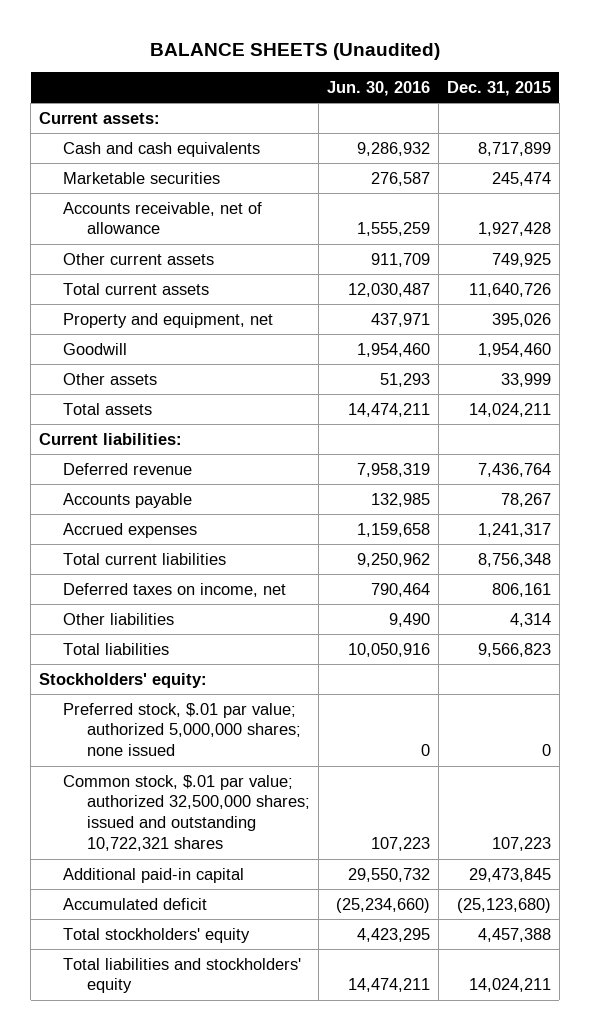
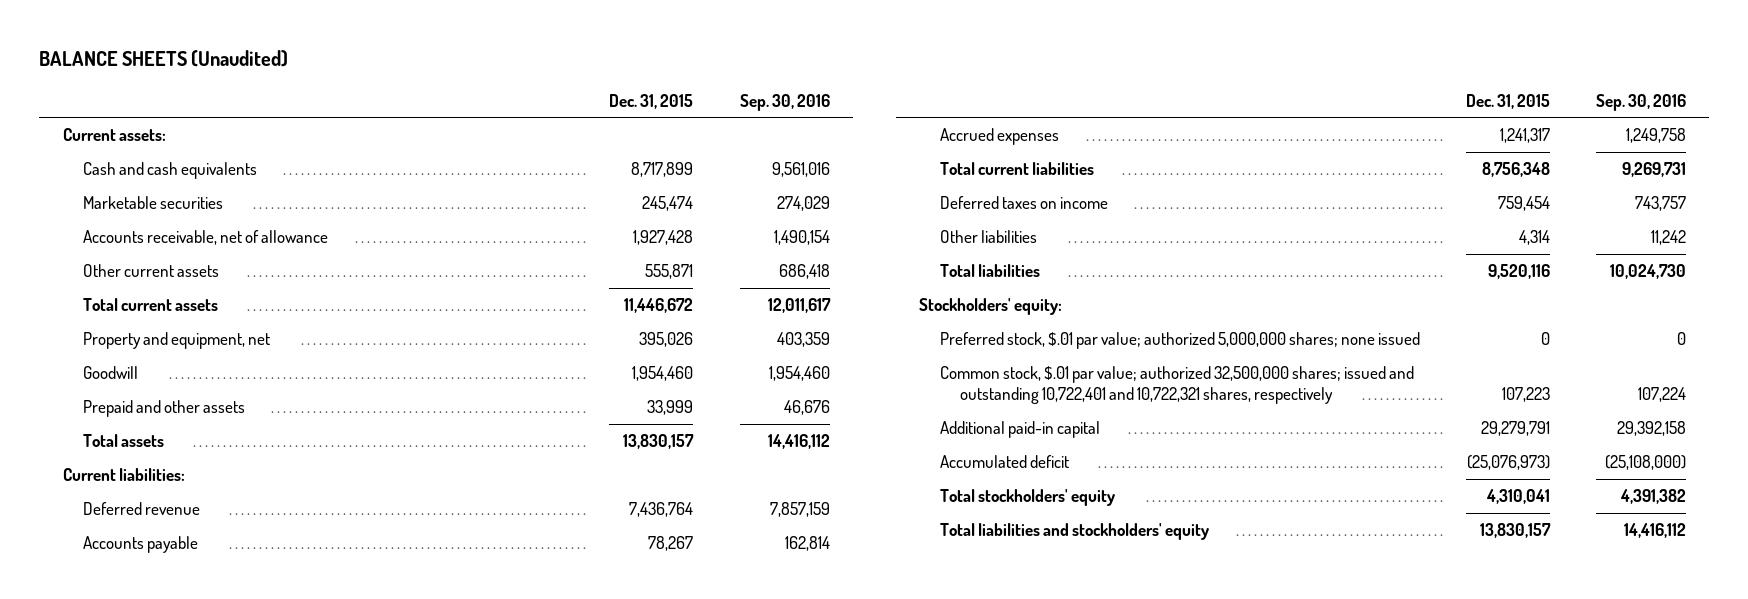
[326,80,430,96] Jun. 30, 2016 -> none
none -> [739,93,830,111] Sep. 30, 2016
[491,252,551,267] 749,925 -> [645,264,694,280] 555,871
[468,282,551,297] 11,640,726 -> [624,298,694,314] 11,446,672
[62,372,157,385] Other assets -> [83,400,246,418] Prepaid and other assets
[468,402,551,417] 14,024,211 -> [623,434,695,450] 13,830,157
[62,582,286,597] Deferred taxes on income, net -> [939,196,1108,210] Deferred taxes on income
[491,582,551,597] 806,161 -> [1497,196,1550,212] 759,454
[477,642,551,657] 9,566,823 -> [1487,264,1550,280] 9,520,116
[62,774,310,852] Common stock, $.01 par value; authorized 32,500,000 shares; issued and outstanding 10,722,321 shares -> [939,366,1414,405] Common stock, $.01 par value; authorized 32,500,000 shares; issued and outstanding 10,722,401 and 10,722,321 shares, respectively
[468,867,551,882] 29,473,845 -> [1480,421,1550,437] 29,279,791
[456,897,551,913] (25,123,680) -> [1466,455,1550,471] (25,076,973)
[477,927,551,942] 4,457,388 -> [1485,489,1550,505] 4,310,041
[468,978,551,993] 14,024,211 -> [1479,523,1551,539] 13,830,157

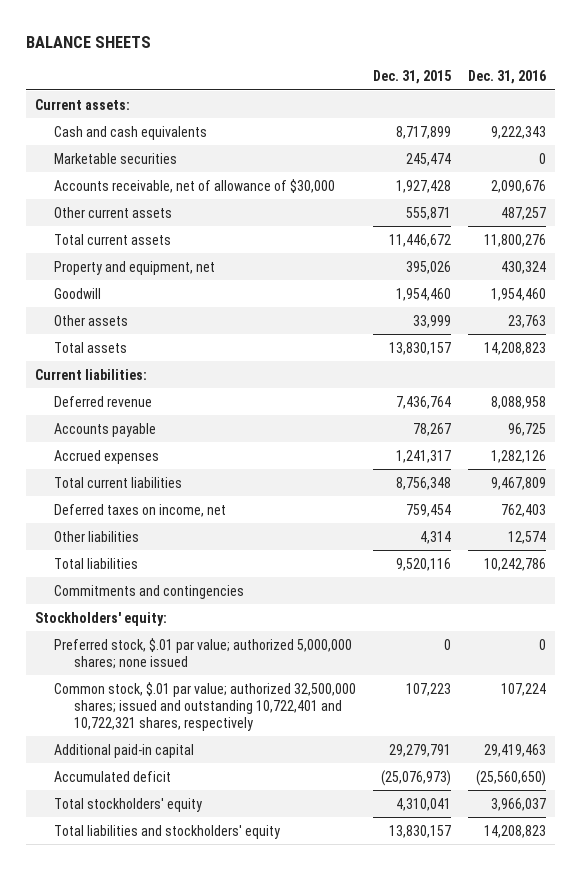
[39,50,289,68] BALANCE SHEETS (Unaudited) -> [26,36,152,49] BALANCE SHEETS
[739,93,830,111] Sep. 30, 2016 -> none
none -> [468,69,547,84] Dec. 31, 2016
[83,230,329,246] Accounts receivable, net of allowance -> [54,178,336,193] Accounts receivable, net of allowance of $30,000
[83,400,246,418] Prepaid and other assets -> [54,314,129,326] Other assets
[939,196,1108,210] Deferred taxes on income -> [54,503,227,517] Deferred taxes on income, net
none -> [54,584,245,599] Commitments and contingencies

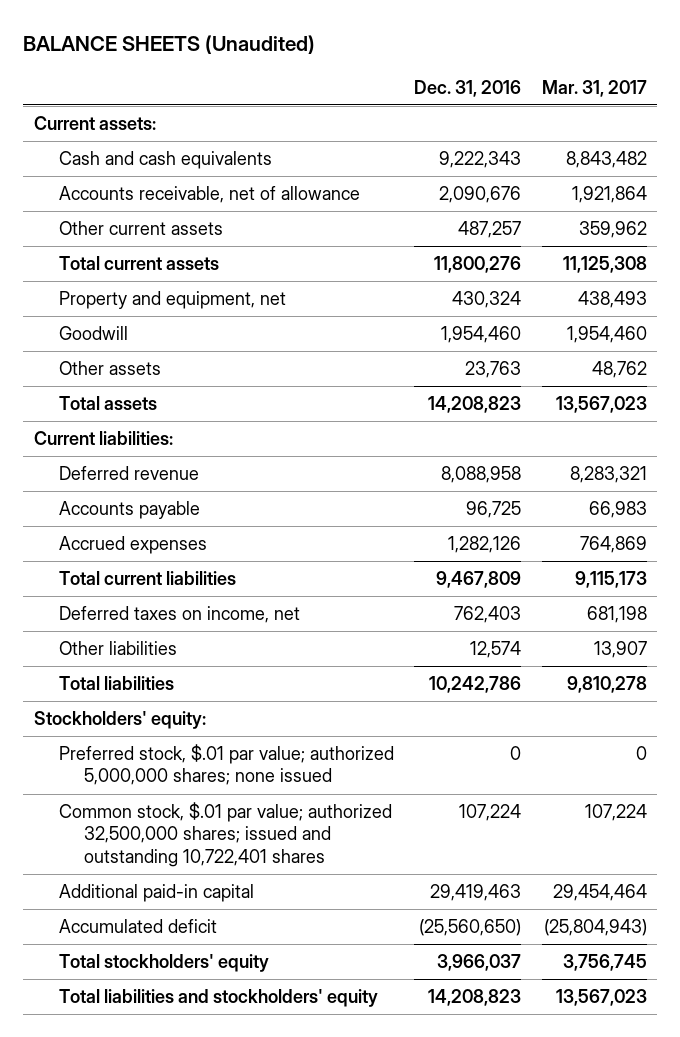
[26,36,152,49] BALANCE SHEETS -> [23,35,316,55] BALANCE SHEETS (Unaudited)
[373,69,452,84] Dec. 31, 2015 -> none
none -> [541,79,647,97] Mar. 31, 2017
[54,152,178,164] Marketable securities -> none
[54,178,336,193] Accounts receivable, net of allowance of $30,000 -> [58,186,360,204] Accounts receivable, net of allowance
[54,584,245,599] Commitments and contingencies -> none
[54,681,357,731] Common stock, $.01 par value; authorized 32,500,000 shares; issued and outstanding 10,722,401 and 10,722,321 shares, respectively -> [58,802,392,867] Common stock, $.01 par value; authorized 32,500,000 shares; issued and outstanding 10,722,401 shares

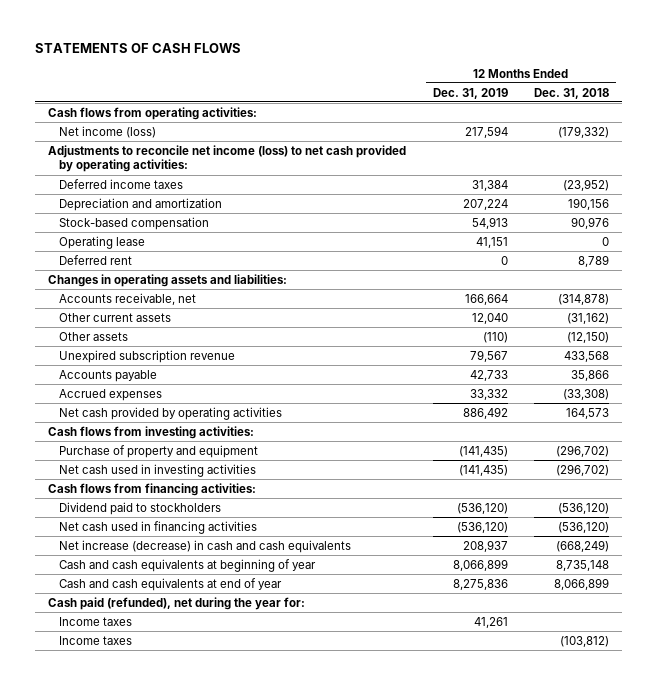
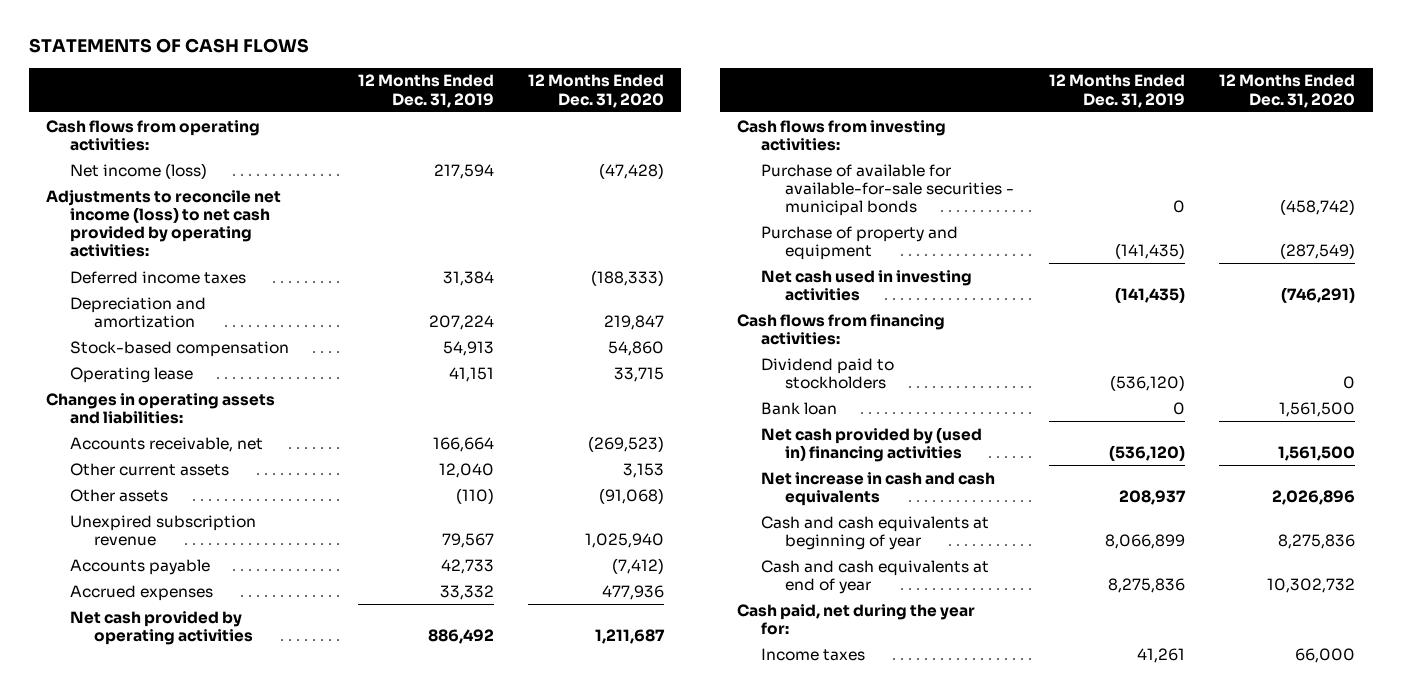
[534,87,610,99] Dec. 31, 2018 -> none
none -> [528,74,665,108] 12 Months Ended Dec. 31, 2020
[58,254,132,265] Deferred rent -> none
none -> [761,163,1015,217] Purchase of available for available-for-sale securities - municipal bonds
none -> [761,401,838,415] Bank loan
[58,520,257,534] Net cash used in financing activities -> [761,426,983,462] Net cash provided by (used in) financing activities
[58,539,351,553] Net increase (decrease) in cash and cash equivalents -> [761,471,996,506] Net increase in cash and cash equivalents
[48,596,306,610] Cash paid (refunded), net during the year for: -> [737,603,976,635] Cash paid, net during the year for:
[58,635,132,645] Income taxes -> none

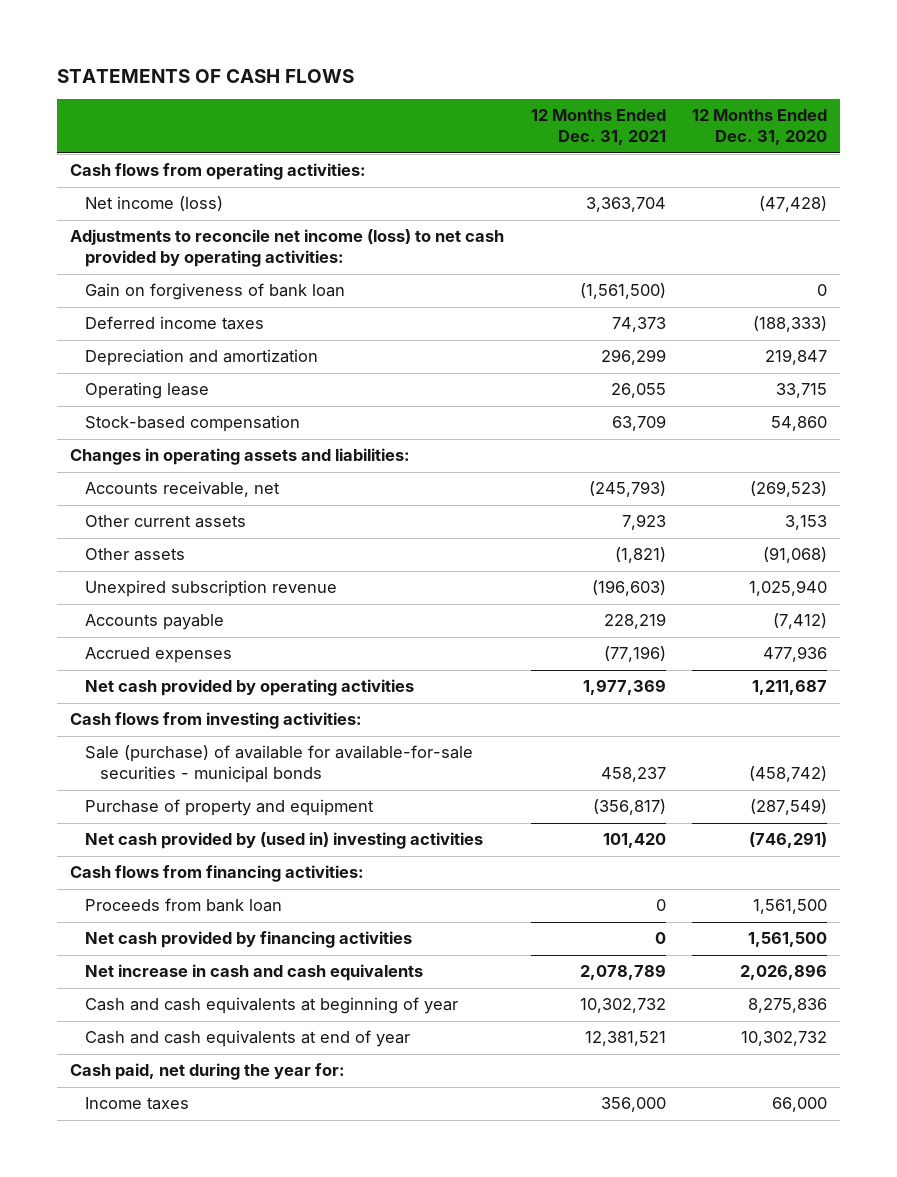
[357,74,494,108] 12 Months Ended Dec. 31, 2019 -> none
none -> [530,109,666,146] 12 Months Ended Dec. 31, 2021
none -> [85,283,346,301] Gain on forgiveness of bank loan
[69,340,289,357] Stock-based compensation -> [85,415,301,433] Stock-based compensation
[761,163,1015,217] Purchase of available for available-for-sale securities - municipal bonds -> [85,745,474,784] Sale (purchase) of available for available-for-sale securities - municipal bonds
[761,269,973,301] Net cash used in investing activities -> [85,832,484,850] Net cash provided by (used in) investing activities
[761,357,895,389] Dividend paid to stockholders -> none
[761,401,838,415] Bank loan -> [85,898,283,913] Proceeds from bank loan
[761,426,983,462] Net cash provided by (used in) financing activities -> [85,931,413,949] Net cash provided by financing activities

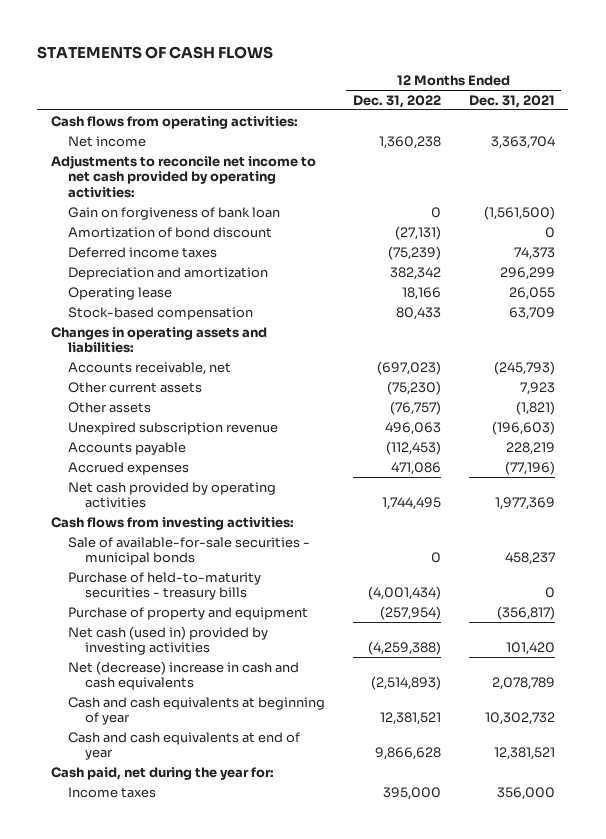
[692,109,828,146] 12 Months Ended Dec. 31, 2020 -> none
none -> [352,94,441,108] Dec. 31, 2022
[85,196,224,212] Net income (loss) -> [68,135,147,147] Net income
[70,229,505,268] Adjustments to reconcile net income (loss) to net cash provided by operating activities: -> [51,154,317,198] Adjustments to reconcile net income to net cash provided by operating activities:
none -> [68,226,273,238] Amortization of bond discount
[85,745,474,784] Sale (purchase) of available for available-for-sale securities - municipal bonds -> [68,536,311,566] Sale of available-for-sale securities - municipal bonds
none -> [68,571,262,601] Purchase of held-to-maturity securities - treasury bills
[70,865,365,883] Cash flows from financing activities: -> none
[85,898,283,913] Proceeds from bank loan -> none
[85,931,413,949] Net cash provided by financing activities -> none
[85,832,484,850] Net cash provided by (used in) investing activities -> [68,625,269,656] Net cash (used in) provided by investing activities
[85,964,424,982] Net increase in cash and cash equivalents -> [68,660,300,691] Net (decrease) increase in cash and cash equivalents

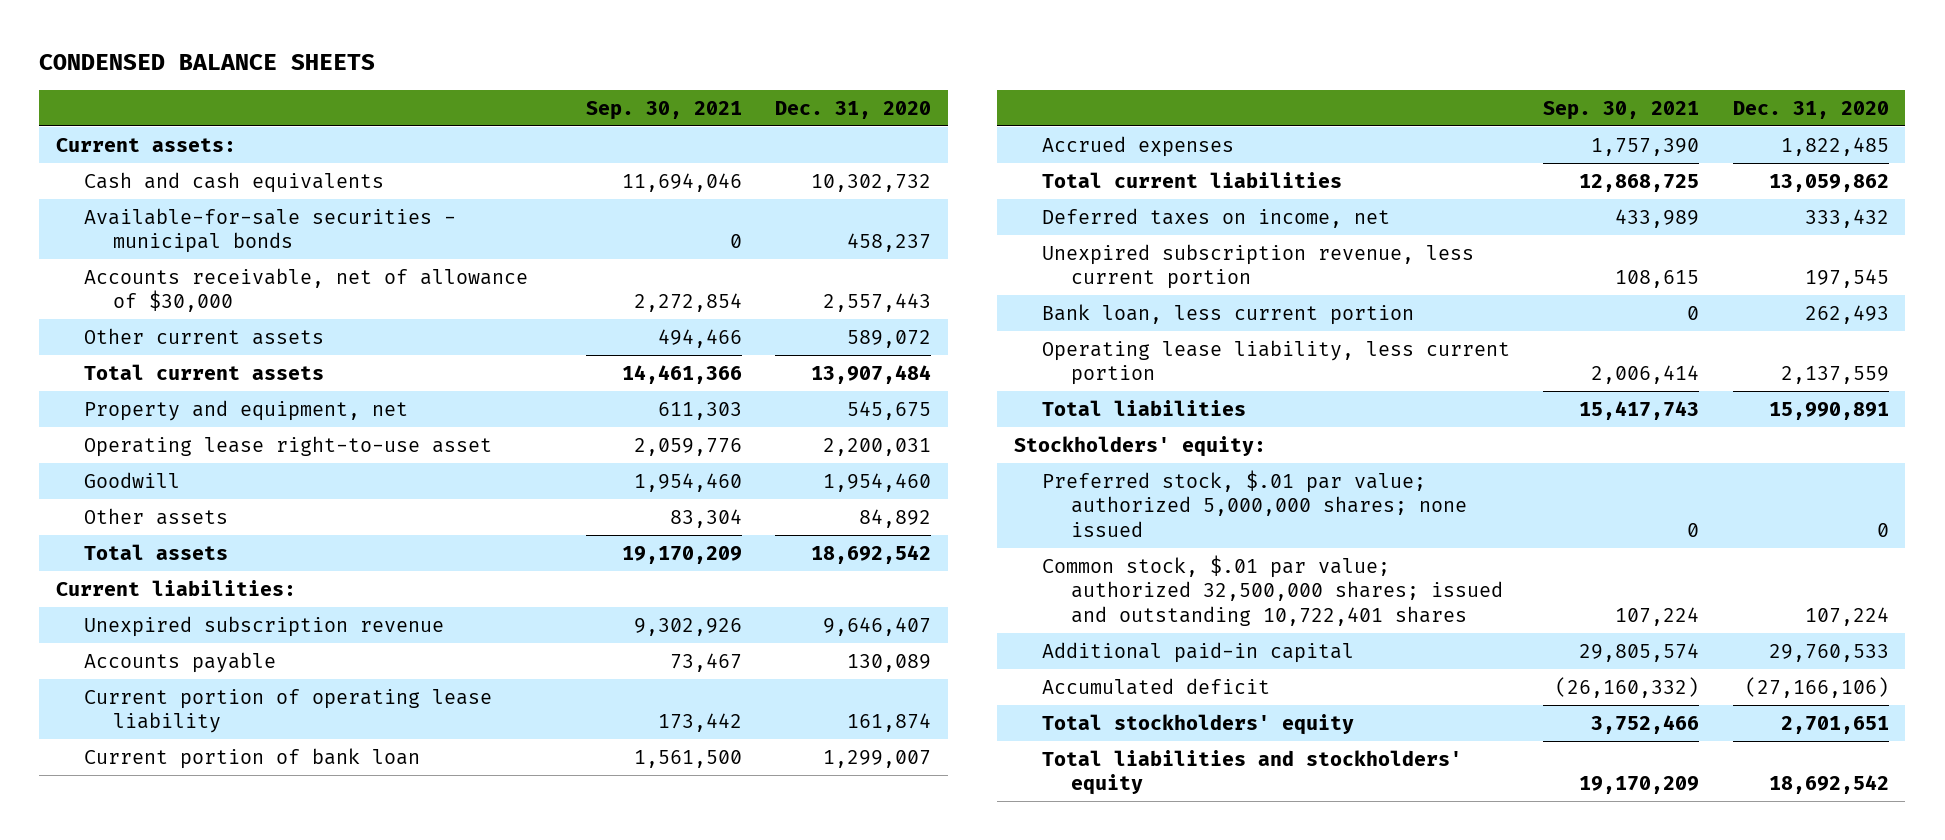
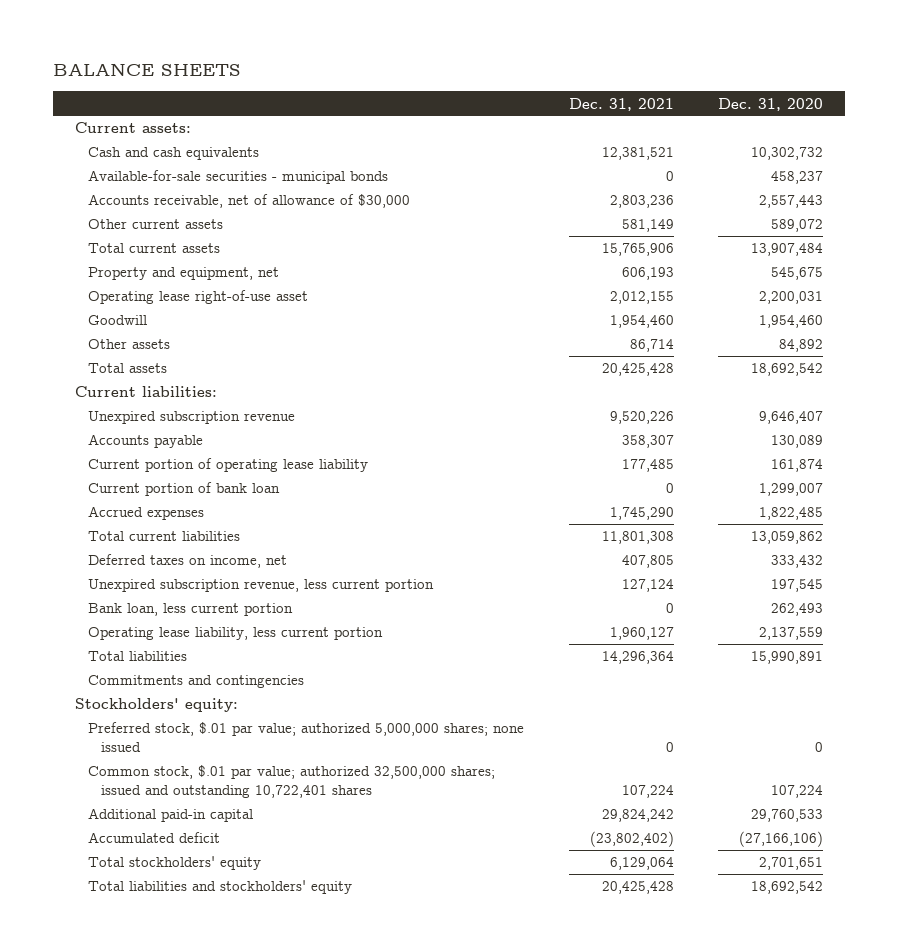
[39,54,376,71] CONDENSED BALANCE SHEETS -> [52,63,241,77] BALANCE SHEETS
[585,100,742,120] Sep. 30, 2021 -> none
none -> [568,97,674,111] Dec. 31, 2021
[84,435,493,457] Operating lease right-to-use asset -> [88,290,309,305] Operating lease right-of-use asset
none -> [88,675,305,689] Commitments and contingencies

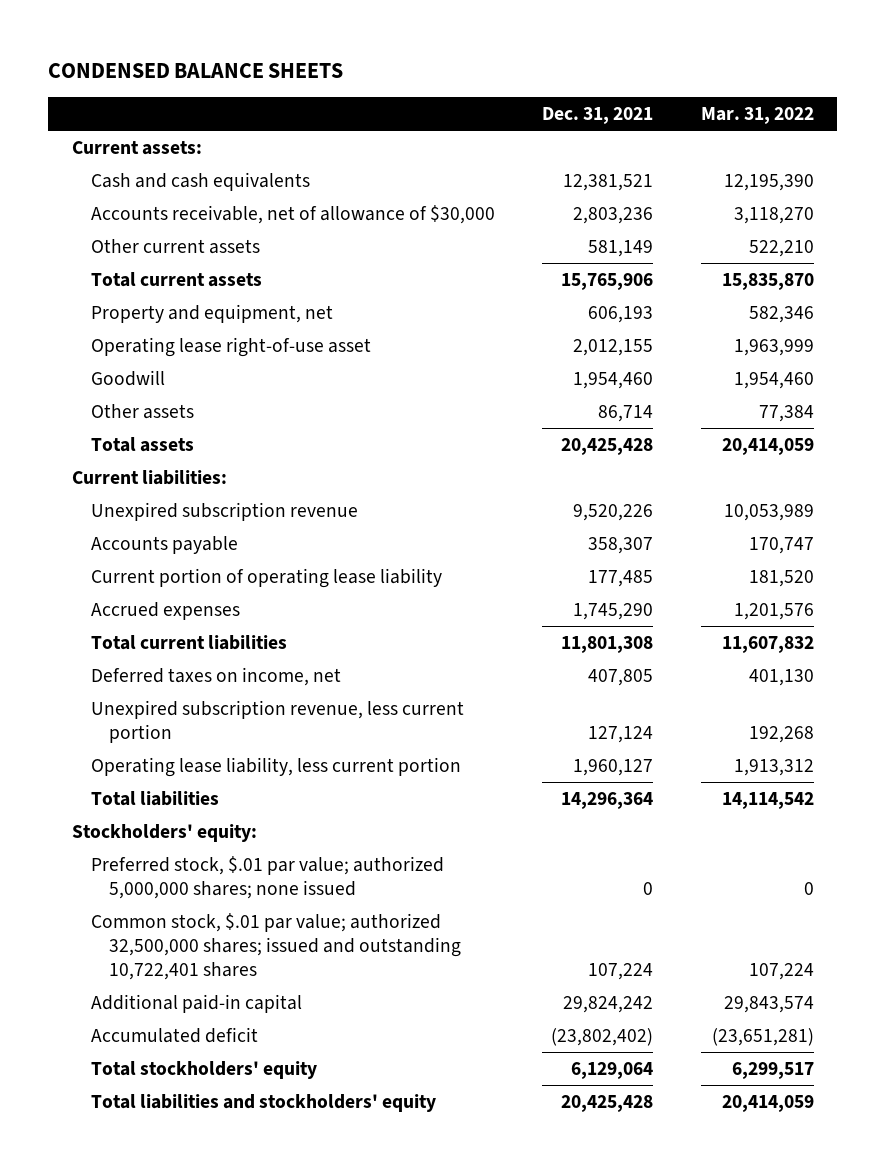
[52,63,241,77] BALANCE SHEETS -> [48,63,344,79] CONDENSED BALANCE SHEETS
[717,97,823,111] Dec. 31, 2020 -> none
none -> [700,107,814,125] Mar. 31, 2022
[88,170,389,185] Available-for-sale securities - municipal bonds -> none
[88,482,281,497] Current portion of bank loan -> none
[88,603,294,617] Bank loan, less current portion -> none
[88,675,305,689] Commitments and contingencies -> none

